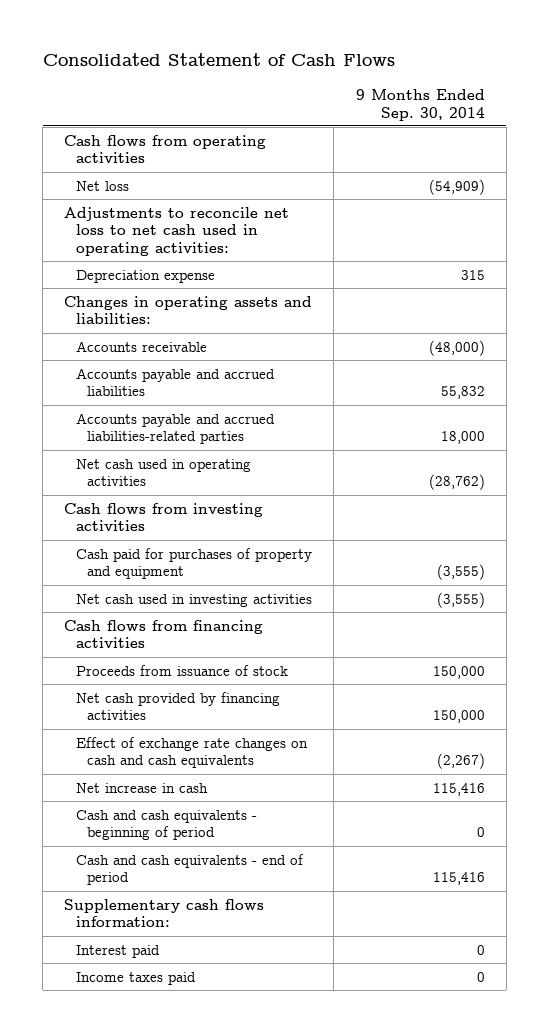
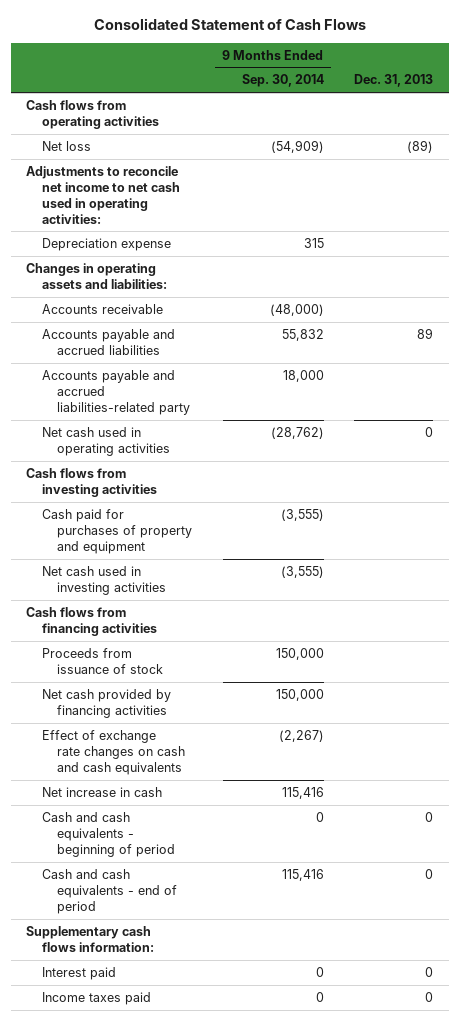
none -> [354,74,434,88] Dec. 31, 2013
[64,206,290,256] Adjustments to reconcile net loss to net cash used in operating activities: -> [26,165,180,224] Adjustments to reconcile net income to net cash used in operating activities:
[75,412,275,445] Accounts payable and accrued liabilities-related parties -> [41,369,190,415] Accounts payable and accrued liabilities-related party

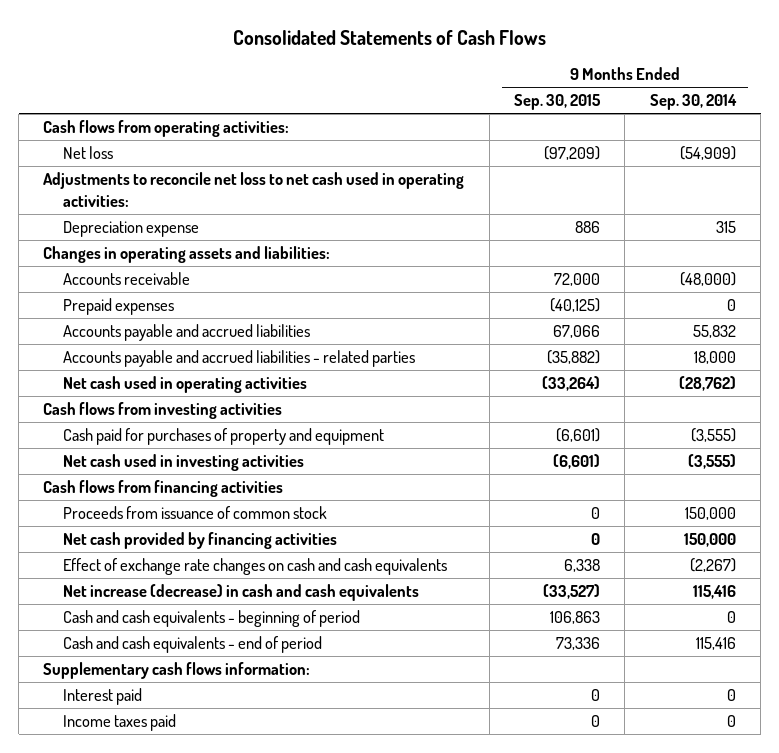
[93,18,366,31] Consolidated Statement of Cash Flows -> [232,29,546,45] Consolidated Statements of Cash Flows
[354,74,434,88] Dec. 31, 2013 -> none
none -> [514,94,602,111] Sep. 30, 2015
[26,99,159,129] Cash flows from operating activities -> [43,120,290,138] Cash flows from operating activities:
[26,165,180,224] Adjustments to reconcile net income to net cash used in operating activities: -> [43,172,465,207] Adjustments to reconcile net loss to net cash used in operating activities:
none -> [62,298,174,316] Prepaid expenses
[41,369,190,415] Accounts payable and accrued liabilities-related party -> [62,350,415,368] Accounts payable and accrued liabilities - related parties
[41,647,163,674] Proceeds from issuance of stock -> [62,506,327,520] Proceeds from issuance of common stock
[41,786,162,797] Net increase in cash -> [62,584,419,602] Net increase (decrease) in cash and cash equivalents

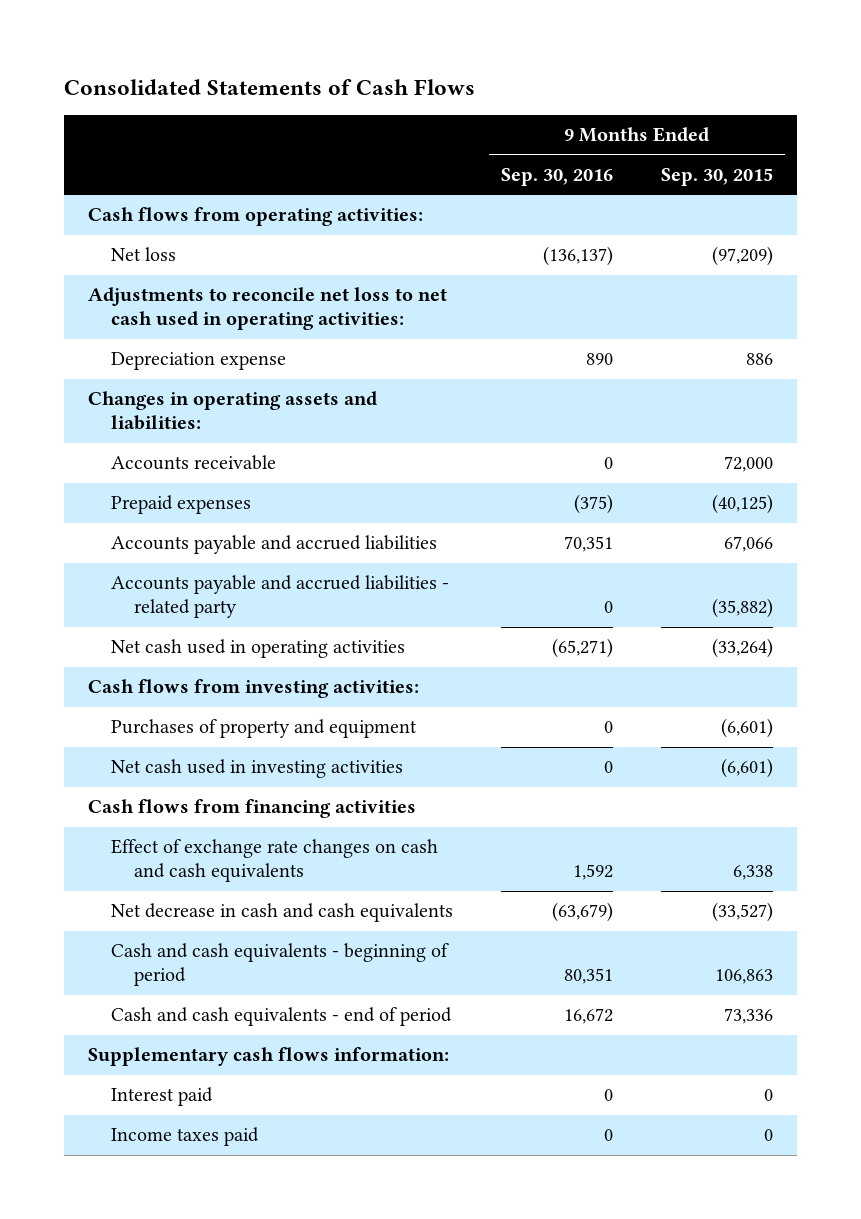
[649,94,737,111] Sep. 30, 2014 -> none
none -> [501,167,614,186] Sep. 30, 2016
[62,350,415,368] Accounts payable and accrued liabilities - related parties -> [110,575,449,619] Accounts payable and accrued liabilities - related party
[43,402,283,420] Cash flows from investing activities -> [87,679,419,699] Cash flows from investing activities:
[62,428,384,446] Cash paid for purchases of property and equipment -> [110,719,417,739] Purchases of property and equipment
[62,506,327,520] Proceeds from issuance of common stock -> none
[62,532,337,550] Net cash provided by financing activities -> none
[62,584,419,602] Net increase (decrease) in cash and cash equivalents -> [110,903,453,923] Net decrease in cash and cash equivalents

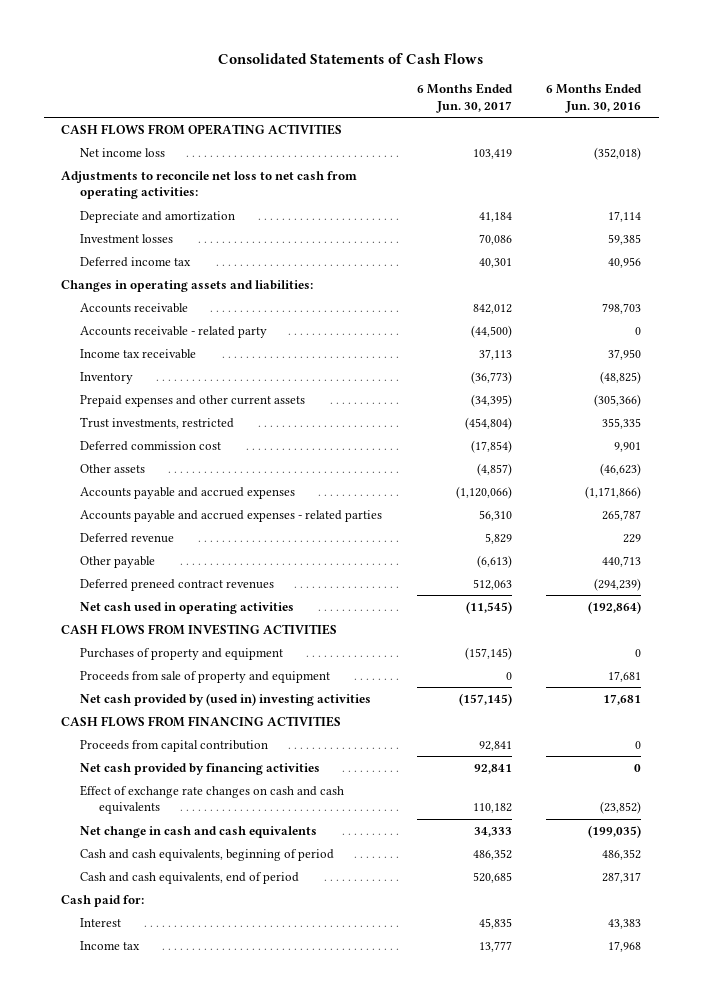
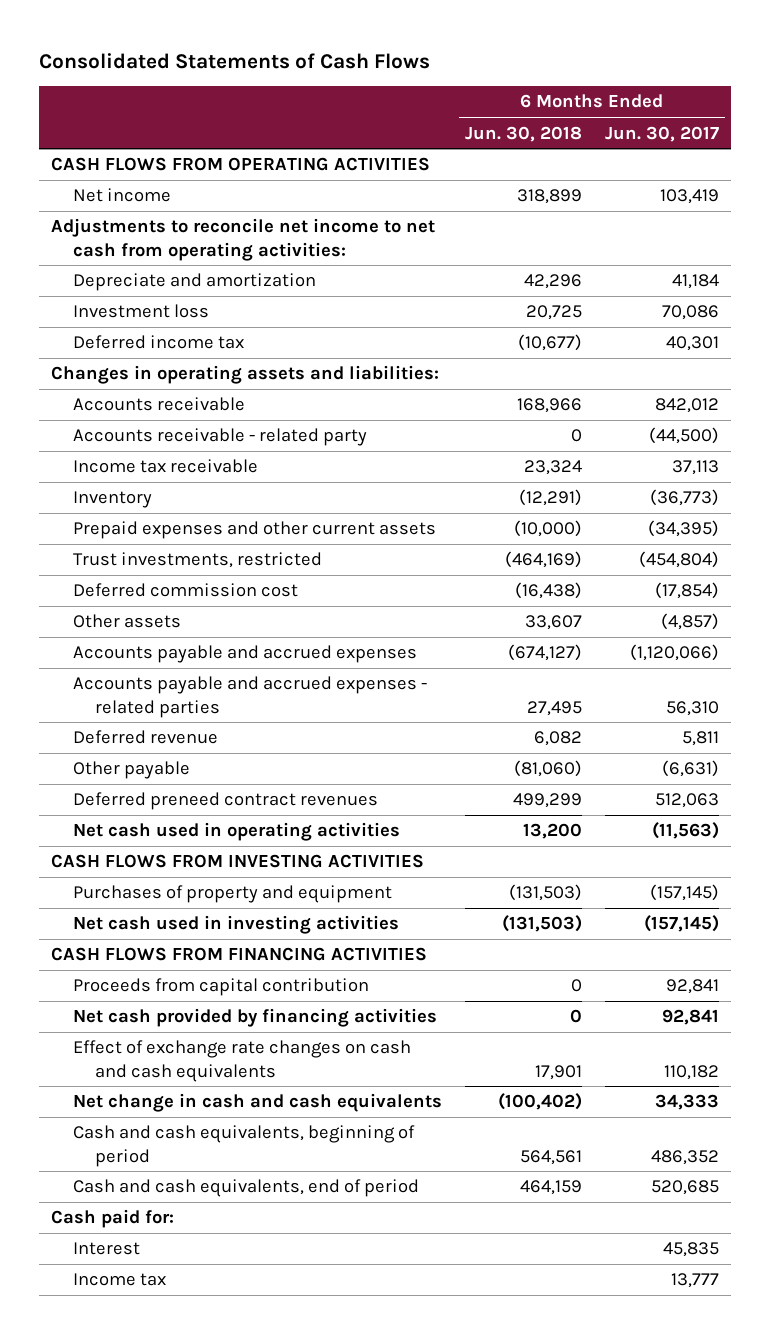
[546,83,643,113] 6 Months Ended Jun. 30, 2016 -> none
none -> [465,125,583,142] Jun. 30, 2018
[79,147,165,157] Net income loss -> [72,188,171,203] Net income
[61,170,358,200] Adjustments to reconcile net loss to net cash from operating activities: -> [50,218,435,261] Adjustments to reconcile net income to net cash from operating activities:
[79,233,173,243] Investment losses -> [72,304,209,319] Investment loss
[484,532,512,544] 5,829 -> [682,731,720,747] 5,811
[476,554,512,568] (6,613) -> [662,760,720,778] (6,631)
[465,600,512,614] (11,545) -> [652,822,720,840] (11,563)
[79,670,330,683] Proceeds from sale of property and equipment -> none
[79,692,371,706] Net cash provided by (used in) investing activities -> [72,915,399,935] Net cash used in investing activities

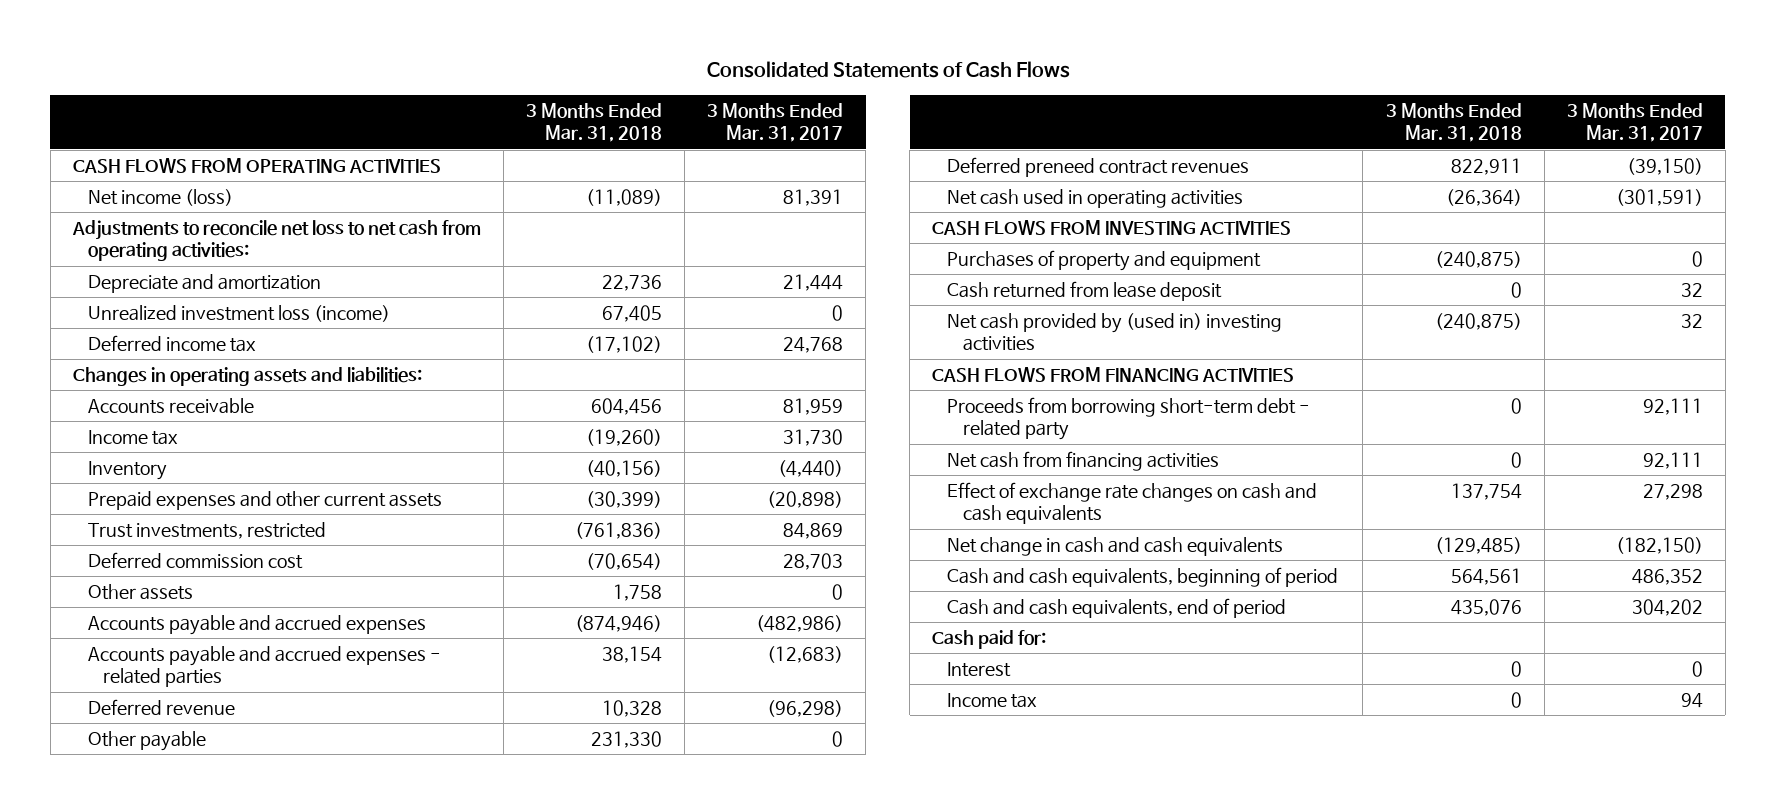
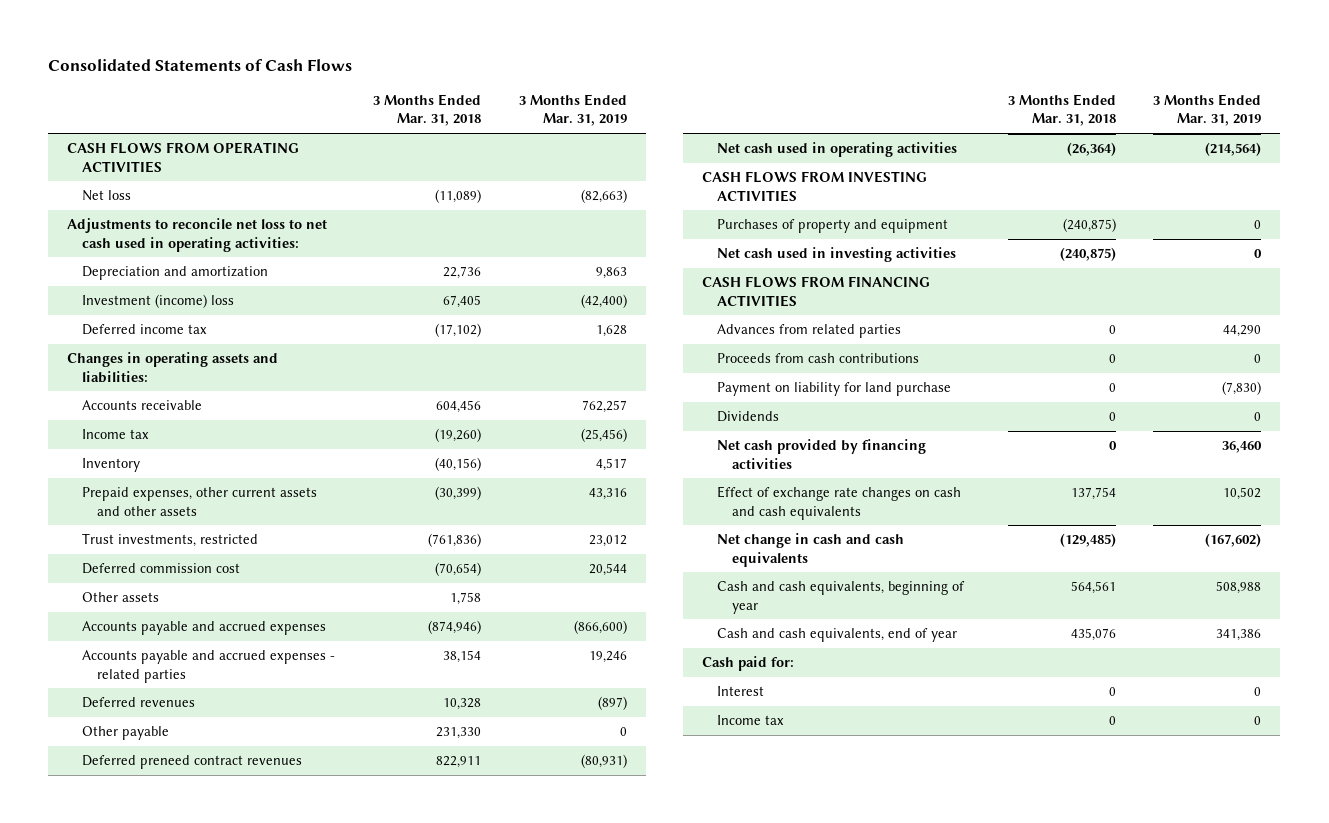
[707,102,844,143] 3 Months Ended Mar. 31, 2017 -> none
none -> [518,94,627,127] 3 Months Ended Mar. 31, 2019
[87,188,233,206] Net income (loss) -> [82,190,132,202] Net loss
[71,219,481,262] Adjustments to reconcile net loss to net cash from operating activities: -> [67,218,328,252] Adjustments to reconcile net loss to net cash used in operating activities:
[87,273,321,293] Depreciate and amortization -> [82,266,269,281] Depreciation and amortization
[87,304,390,322] Unrealized investment loss (income) -> [82,294,235,309] Investment (income) loss
[87,490,442,510] Prepaid expenses and other current assets -> [82,487,318,516] Prepaid expenses, other current assets and other assets
[87,698,235,715] Deferred revenue -> [82,697,196,709] Deferred revenues
[947,280,1223,301] Cash returned from lease deposit -> none
[947,312,1283,352] Net cash provided by (used in) investing activities -> [716,247,956,263] Net cash used in investing activities
[947,396,1311,441] Proceeds from borrowing short-term debt - related party -> none
none -> [716,324,901,339] Advances from related parties
none -> [716,353,919,364] Proceeds from cash contributions
none -> [716,382,951,397] Payment on liability for land purchase
none -> [716,411,779,423] Dividends
[947,450,1220,471] Net cash from financing activities -> [716,439,926,469] Net cash provided by financing activities
[947,566,1339,587] Cash and cash equivalents, beginning of period -> [716,581,965,614] Cash and cash equivalents, beginning of year
[947,597,1287,618] Cash and cash equivalents, end of period -> [716,628,957,643] Cash and cash equivalents, end of year

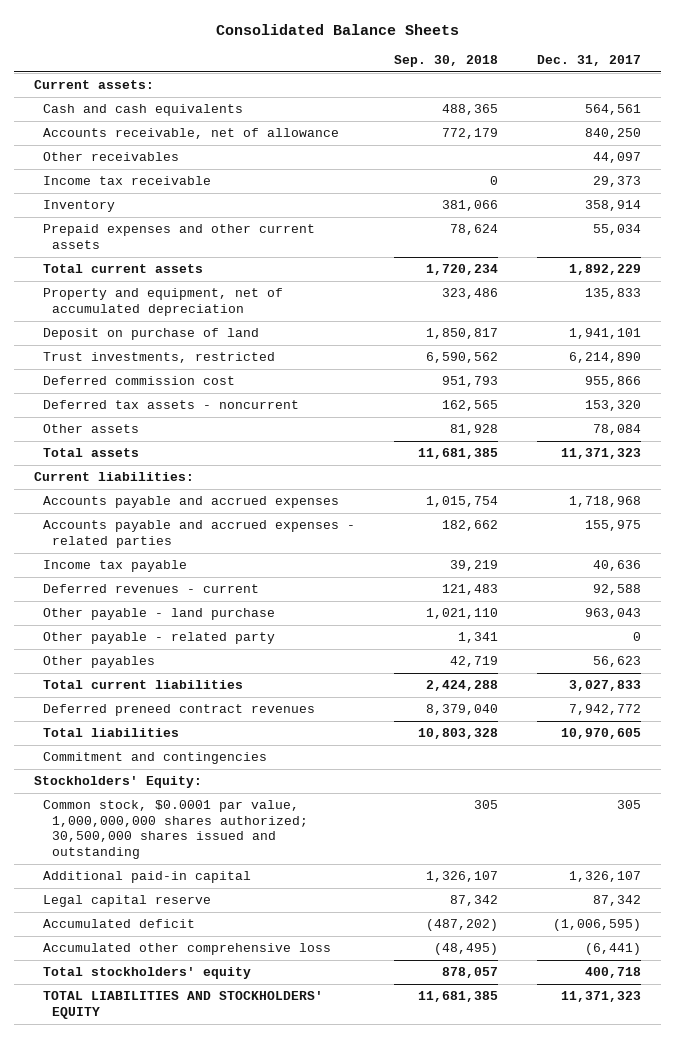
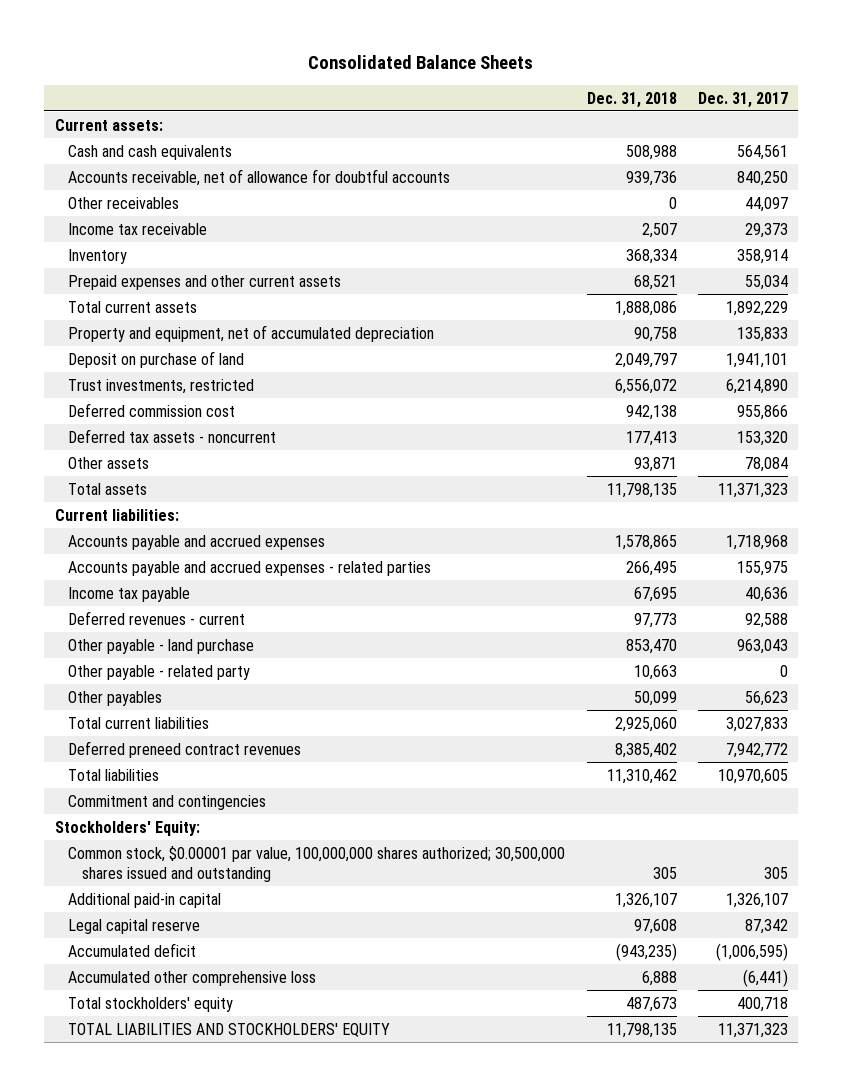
[394,54,499,67] Sep. 30, 2018 -> none
none -> [586,91,677,108] Dec. 31, 2018
[43,128,340,140] Accounts receivable, net of allowance -> [68,168,451,186] Accounts receivable, net of allowance for doubtful accounts
[43,800,309,860] Common stock, $0.0001 par value, 1,000,000,000 shares authorized; 30,500,000 shares issued and outstanding -> [68,845,566,882] Common stock, $0.00001 par value, 100,000,000 shares authorized; 30,500,000 shares issued and outstanding

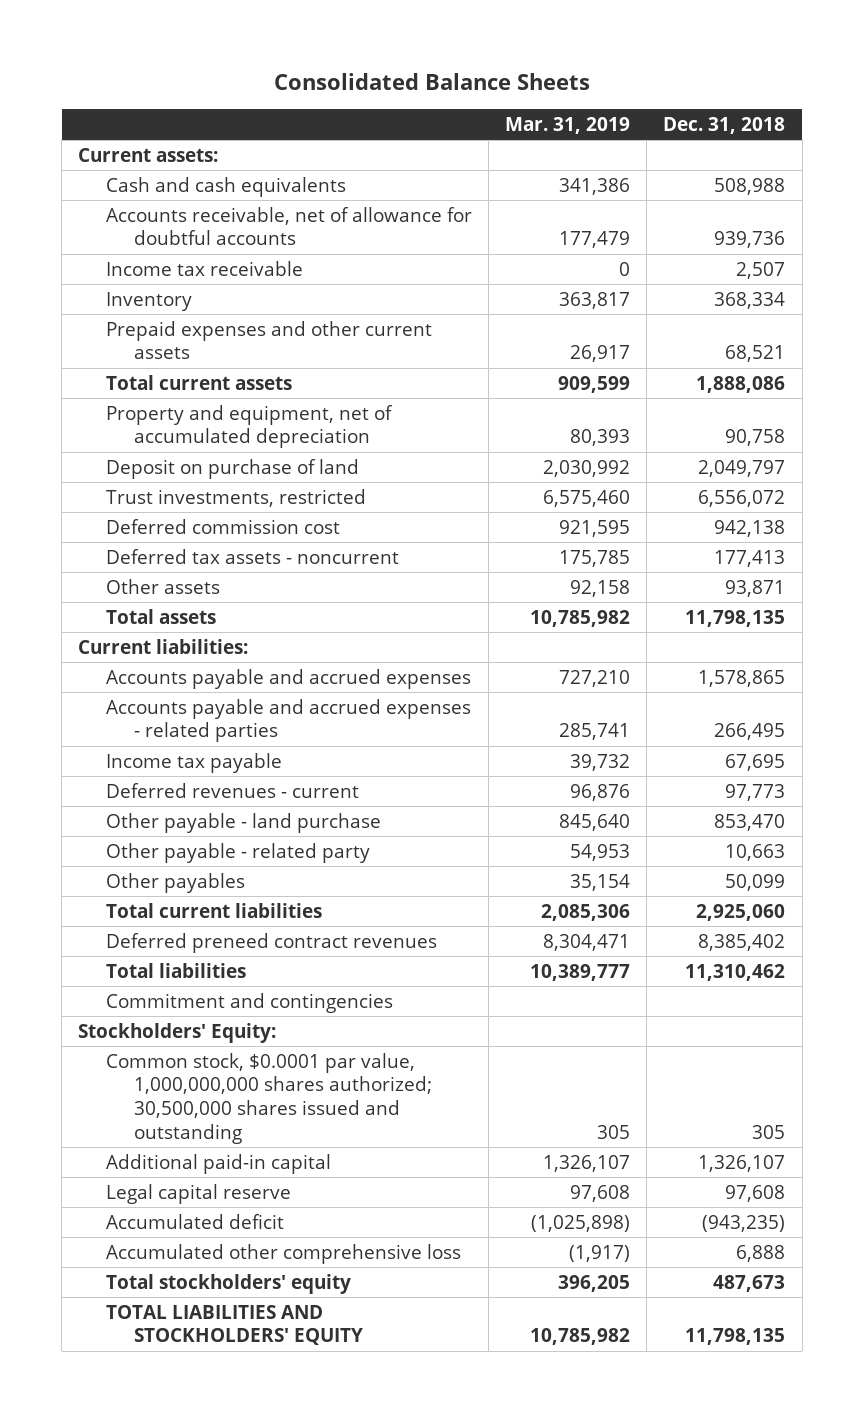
[697,91,788,108] Dec. 31, 2017 -> none
none -> [505,116,631,134] Mar. 31, 2019
[68,196,180,209] Other receivables -> none
[68,845,566,882] Common stock, $0.00001 par value, 100,000,000 shares authorized; 30,500,000 shares issued and outstanding -> [106,1052,432,1144] Common stock, $0.0001 par value, 1,000,000,000 shares authorized; 30,500,000 shares issued and outstanding

